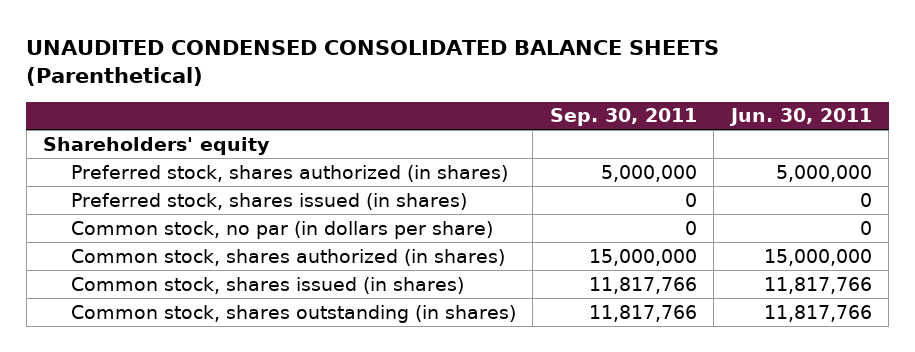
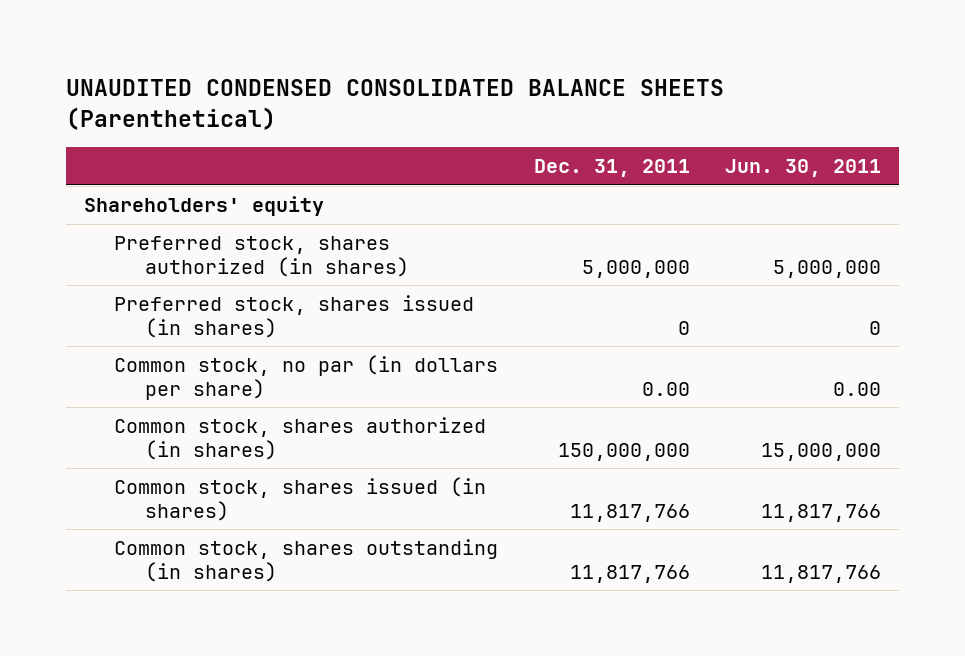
[549,108,697,127] Sep. 30, 2011 -> none
none -> [533,158,690,177] Dec. 31, 2011
[859,220,872,235] 0 -> [833,381,882,396] 0.00

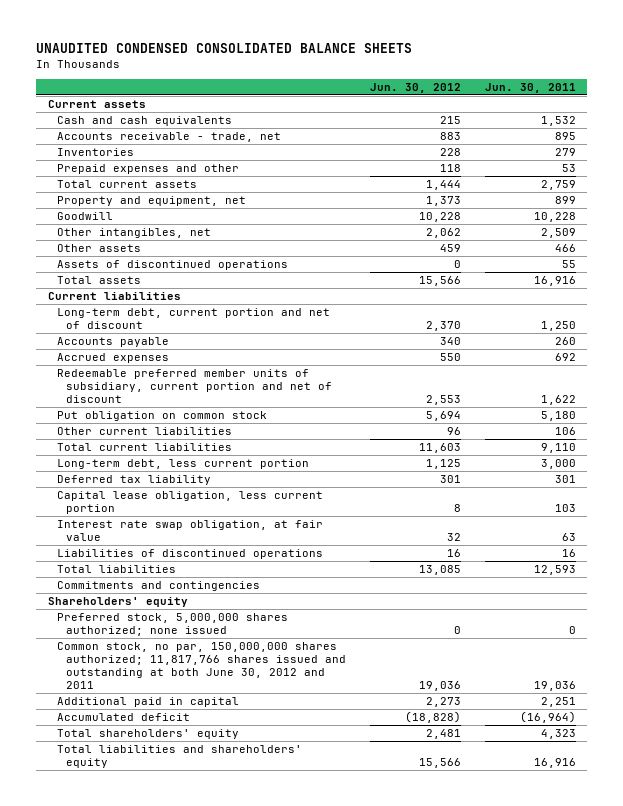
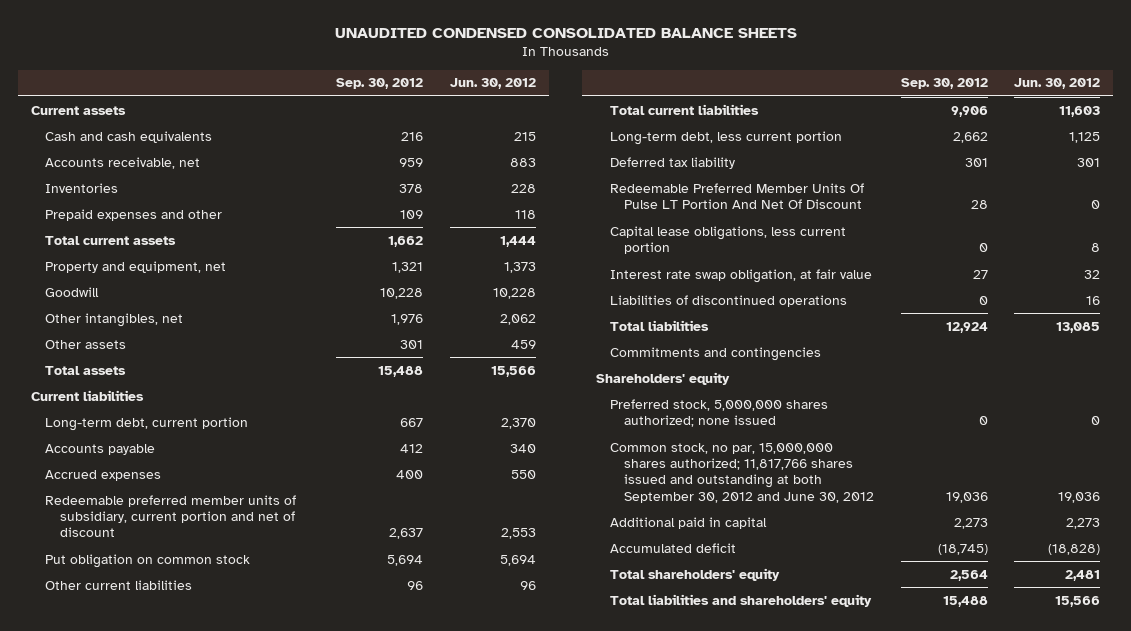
[484,83,576,94] Jun. 30, 2011 -> none
none -> [336,78,424,90] Sep. 30, 2012
[56,131,281,142] Accounts receivable - trade, net -> [45,156,201,169] Accounts receivable, net
[56,259,288,270] Assets of discontinued operations -> none
[56,307,330,330] Long-term debt, current portion and net of discount -> [45,416,249,431] Long-term debt, current portion
none -> [609,182,864,210] Redeemable Preferred Member Units Of Pulse LT Portion And Net Of Discount
[56,490,323,515] Capital lease obligation, less current portion -> [609,225,846,255] Capital lease obligations, less current portion
[56,641,347,690] Common stock, no par, 150,000,000 shares authorized; 11,817,766 shares issued and outstanding at both June 30, 2012 and 2011 -> [609,442,875,503] Common stock, no par, 15,000,000 shares authorized; 11,817,766 shares issued and outstanding at both September 30, 2012 and June 30, 2012

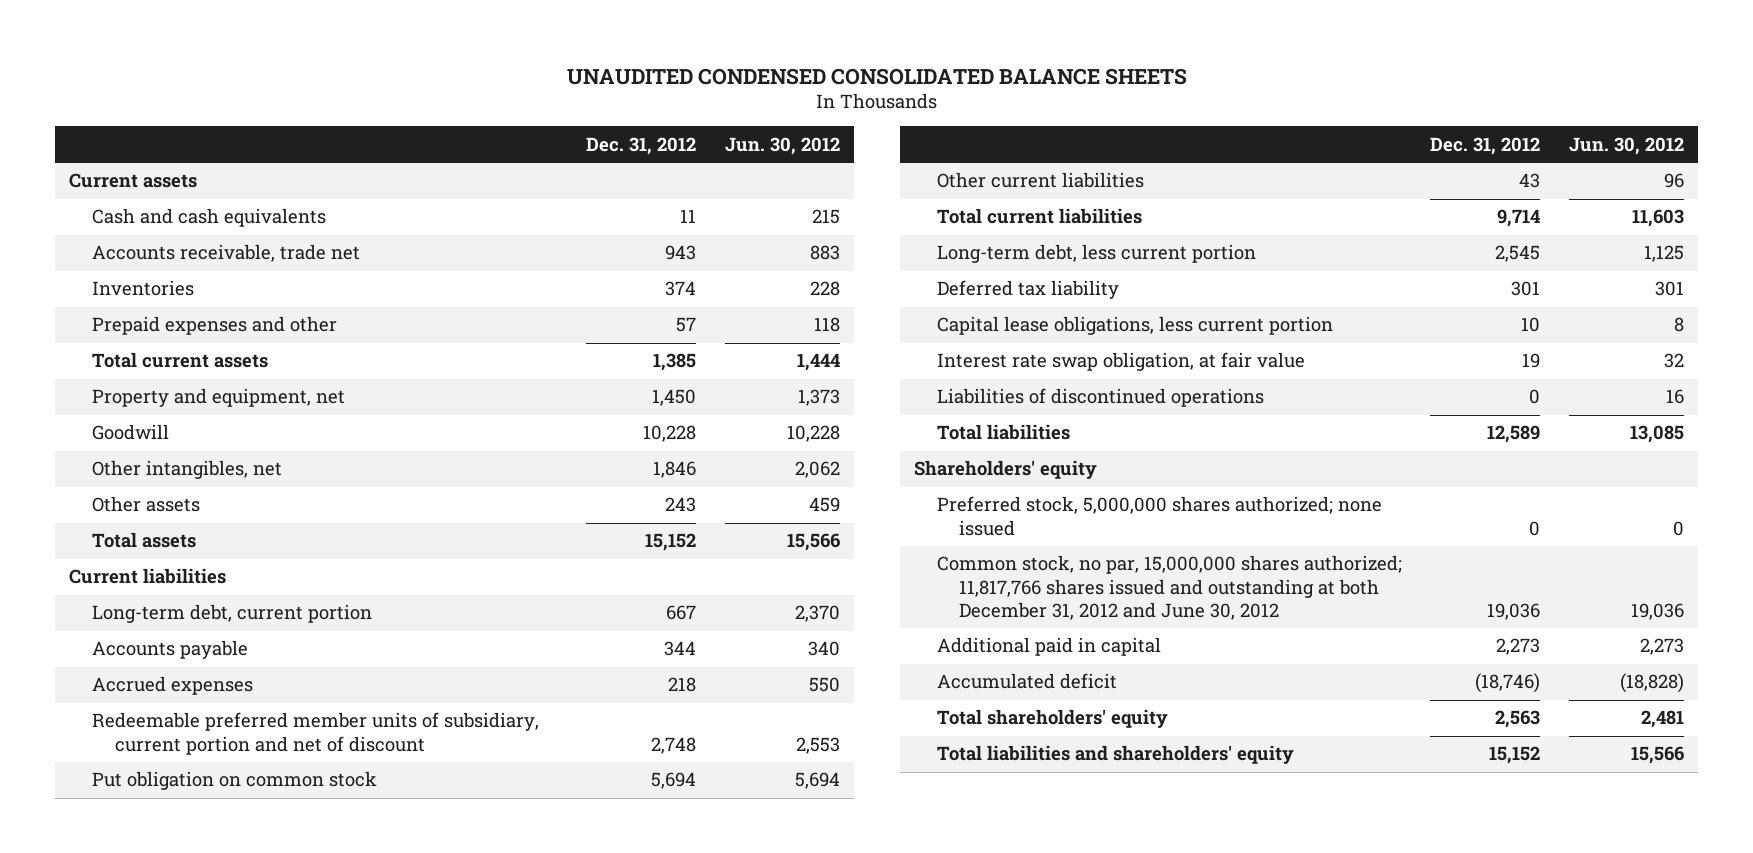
[336,78,424,90] Sep. 30, 2012 -> none
none -> [585,136,696,155] Dec. 31, 2012
[45,156,201,169] Accounts receivable, net -> [92,244,361,263] Accounts receivable, trade net
[609,182,864,210] Redeemable Preferred Member Units Of Pulse LT Portion And Net Of Discount -> none
[609,346,821,361] Commitments and contingencies -> none
[609,442,875,503] Common stock, no par, 15,000,000 shares authorized; 11,817,766 shares issued and outstanding at both September 30, 2012 and June 30, 2012 -> [936,555,1402,621] Common stock, no par, 15,000,000 shares authorized; 11,817,766 shares issued and outstanding at both December 31, 2012 and June 30, 2012

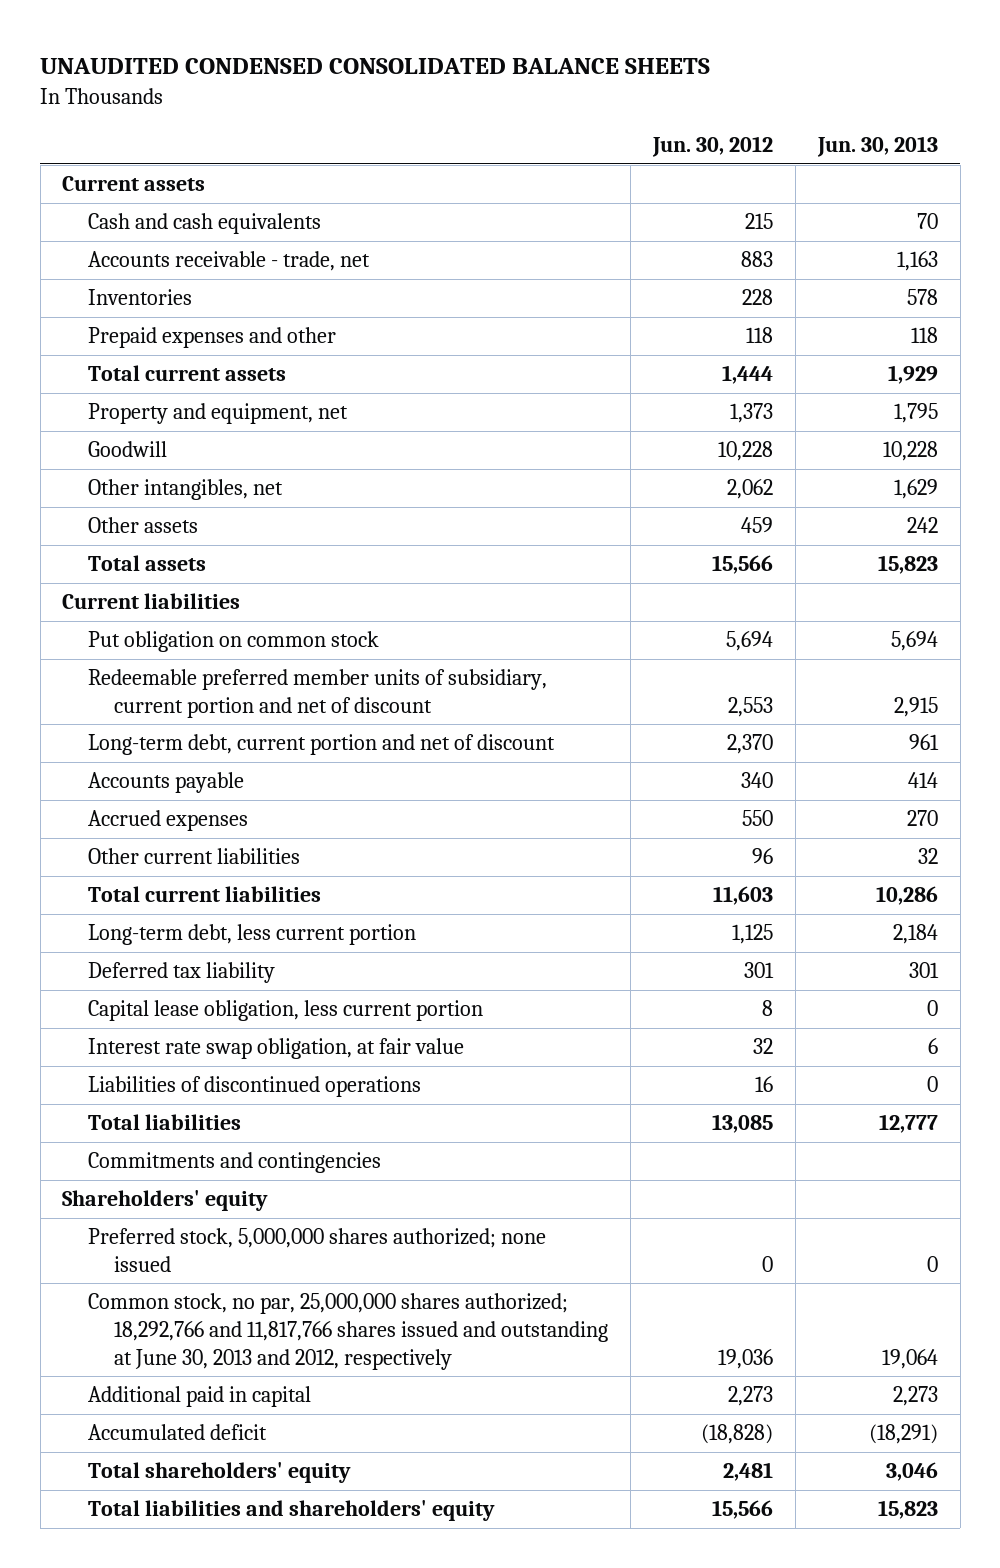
[585,136,696,155] Dec. 31, 2012 -> none
none -> [816,136,938,158] Jun. 30, 2013
[92,244,361,263] Accounts receivable, trade net -> [88,251,371,272] Accounts receivable - trade, net
[92,771,378,791] Put obligation on common stock -> [88,631,380,653] Put obligation on common stock
[92,712,540,755] Redeemable preferred member units of subsidiary, current portion and net of discount -> [88,669,548,718] Redeemable preferred member units of subsidiary, current portion and net of discount
[92,604,373,624] Long-term debt, current portion -> [88,734,556,756] Long-term debt, current portion and net of discount
[936,316,1333,336] Capital lease obligations, less current portion -> [88,1000,484,1022] Capital lease obligation, less current portion
none -> [88,1152,382,1174] Commitments and contingencies
[936,555,1402,621] Common stock, no par, 15,000,000 shares authorized; 11,817,766 shares issued and outstanding at both December 31, 2012 and June 30, 2012 -> [88,1293,608,1370] Common stock, no par, 25,000,000 shares authorized; 18,292,766 and 11,817,766 shares issued and outstanding at June 30, 2013 and 2012, respectively

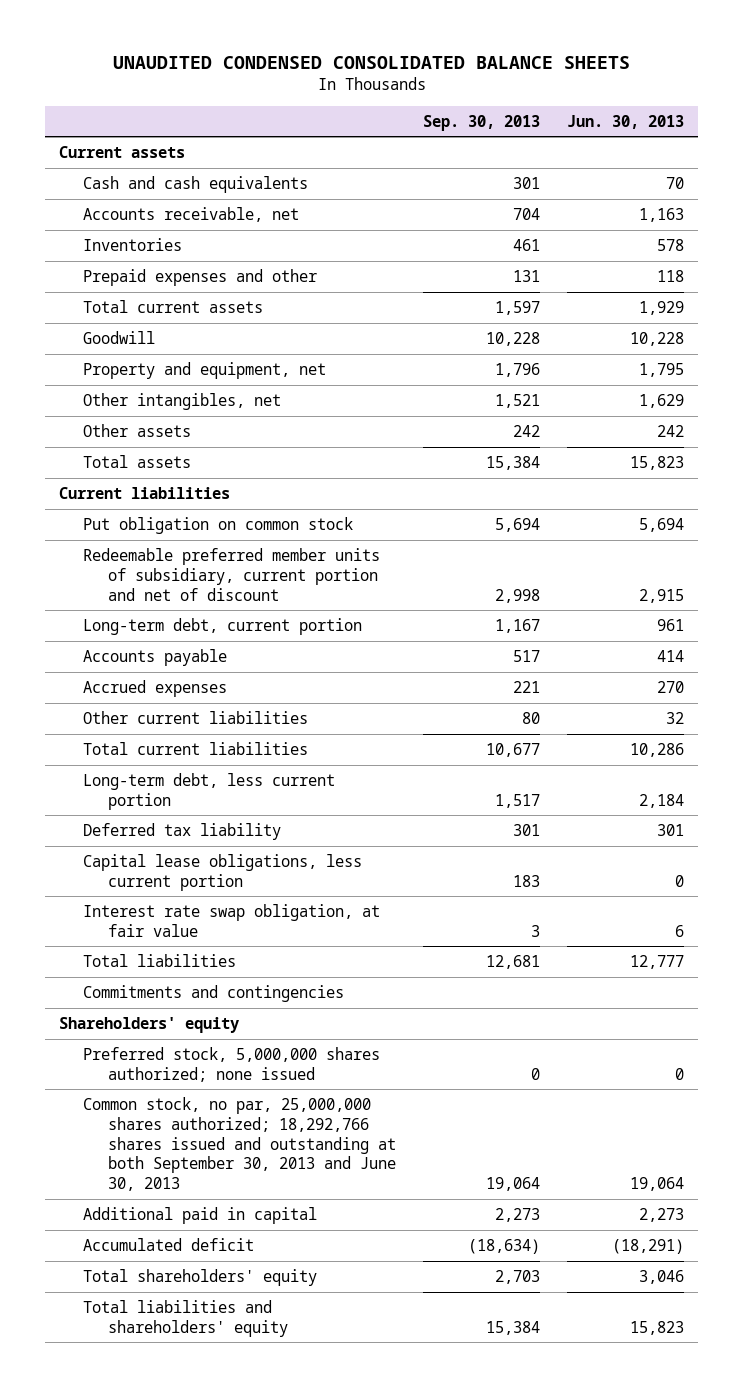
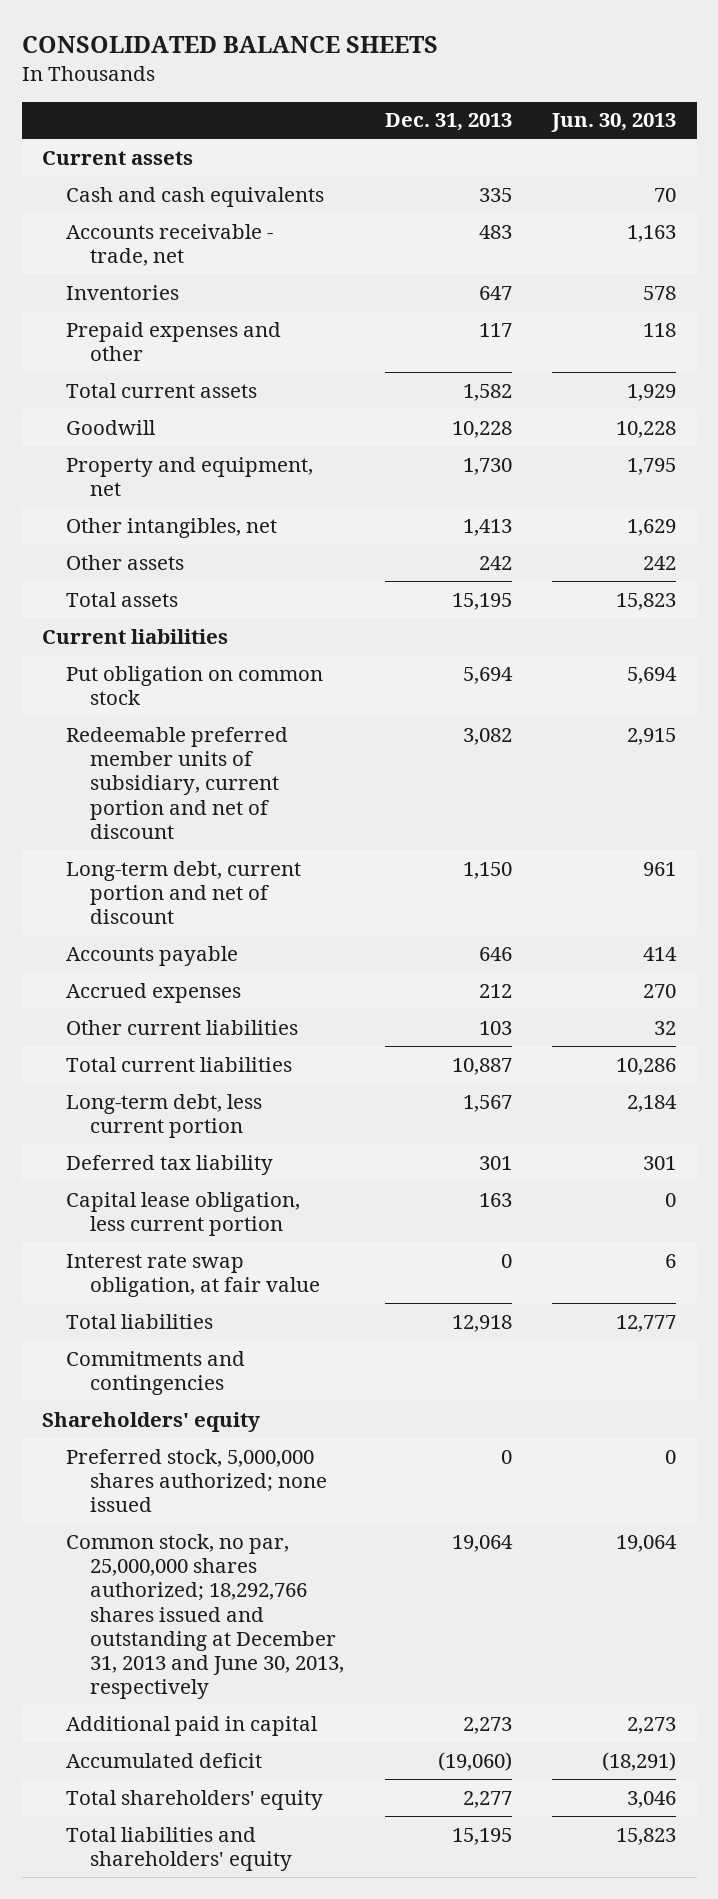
[112,56,630,70] UNAUDITED CONDENSED CONSOLIDATED BALANCE SHEETS -> [21,36,438,54] CONSOLIDATED BALANCE SHEETS
[423,114,541,131] Sep. 30, 2013 -> none
none -> [384,113,512,132] Dec. 31, 2013
[83,206,300,222] Accounts receivable, net -> [66,223,274,267] Accounts receivable - trade, net
[83,617,363,635] Long-term debt, current portion -> [66,860,302,925] Long-term debt, current portion and net of discount
[83,853,363,891] Capital lease obligations, less current portion -> [66,1191,301,1237] Capital lease obligation, less current portion
[83,1096,397,1192] Common stock, no par, 25,000,000 shares authorized; 18,292,766 shares issued and outstanding at both September 30, 2013 and June 30, 2013 -> [66,1533,345,1700] Common stock, no par, 25,000,000 shares authorized; 18,292,766 shares issued and outstanding at December 31, 2013 and June 30, 2013, respectively

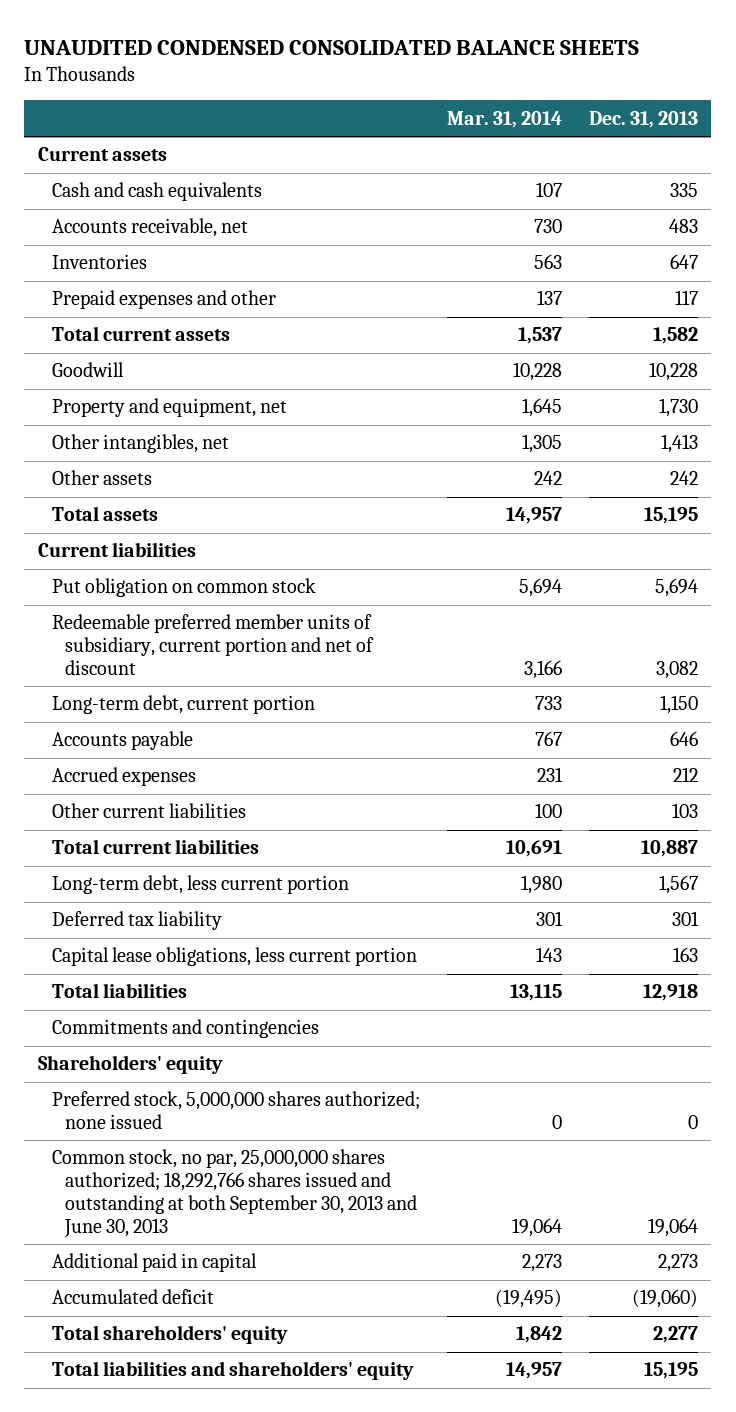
[21,36,438,54] CONSOLIDATED BALANCE SHEETS -> [24,39,640,55] UNAUDITED CONDENSED CONSOLIDATED BALANCE SHEETS
[551,113,677,133] Jun. 30, 2013 -> none
none -> [446,110,562,128] Mar. 31, 2014
[66,223,274,267] Accounts receivable - trade, net -> [51,218,248,238] Accounts receivable, net
[66,860,302,925] Long-term debt, current portion and net of discount -> [51,695,315,715] Long-term debt, current portion
[66,1253,321,1298] Interest rate swap obligation, at fair value -> none
[66,1191,301,1237] Capital lease obligation, less current portion -> [51,947,417,967] Capital lease obligations, less current portion
[66,1533,345,1700] Common stock, no par, 25,000,000 shares authorized; 18,292,766 shares issued and outstanding at December 31, 2013 and June 30, 2013, respectively -> [51,1149,418,1238] Common stock, no par, 25,000,000 shares authorized; 18,292,766 shares issued and outstanding at both September 30, 2013 and June 30, 2013

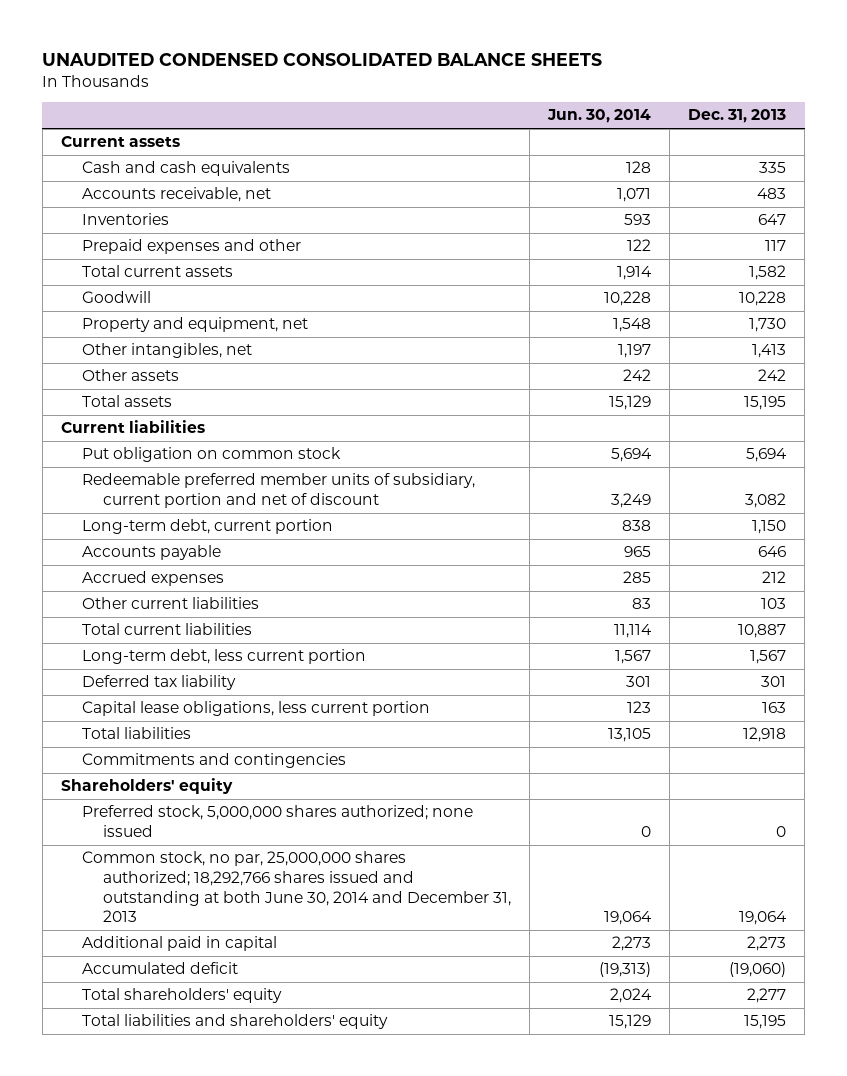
[446,110,562,128] Mar. 31, 2014 -> none
none -> [547,109,652,124] Jun. 30, 2014
[51,1149,418,1238] Common stock, no par, 25,000,000 shares authorized; 18,292,766 shares issued and outstanding at both September 30, 2013 and June 30, 2013 -> [81,851,511,923] Common stock, no par, 25,000,000 shares authorized; 18,292,766 shares issued and outstanding at both June 30, 2014 and December 31, 2013

